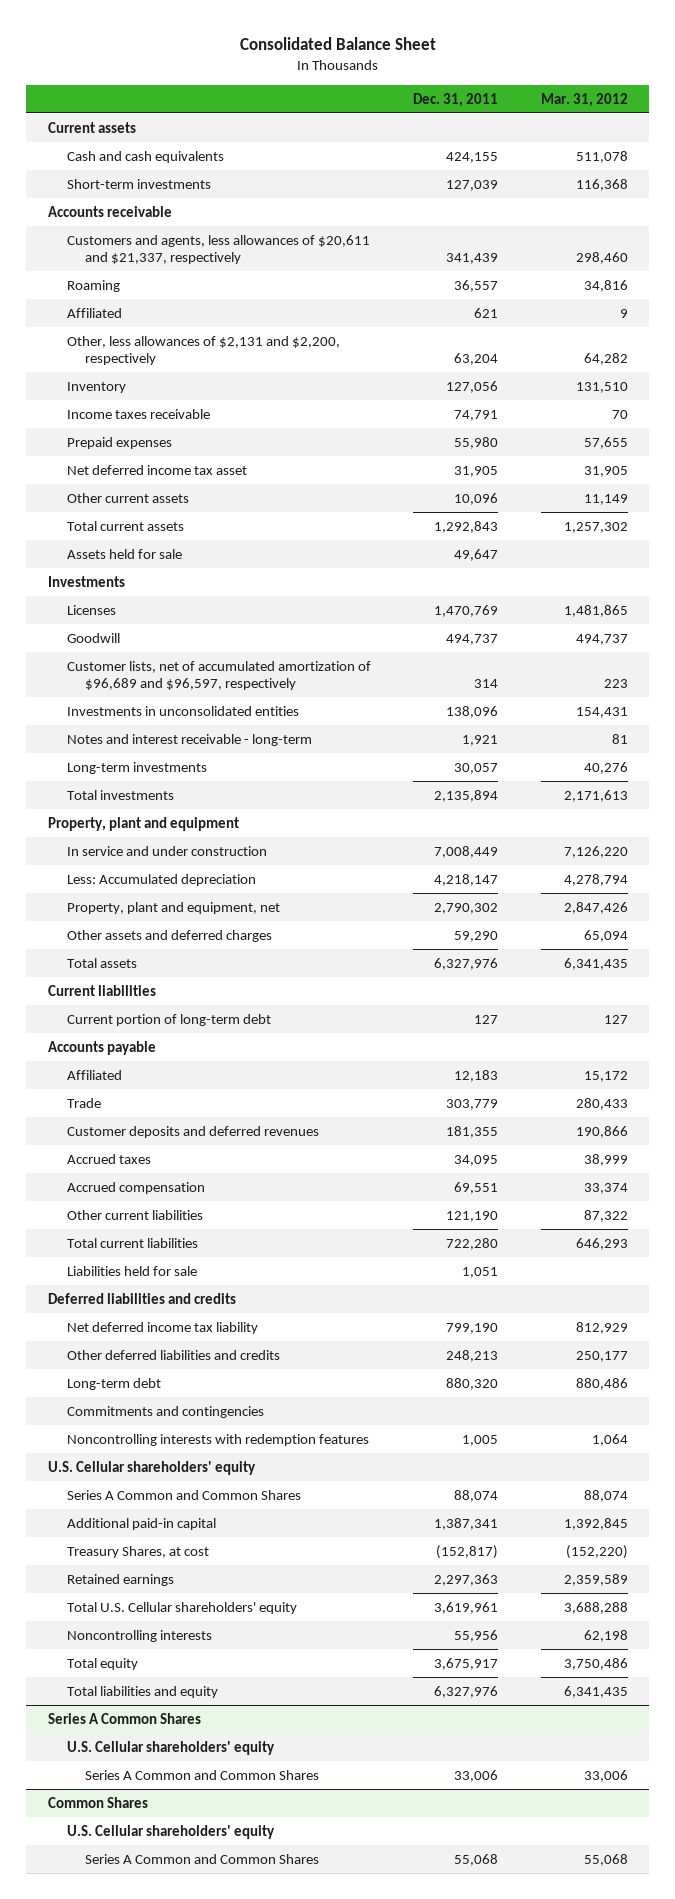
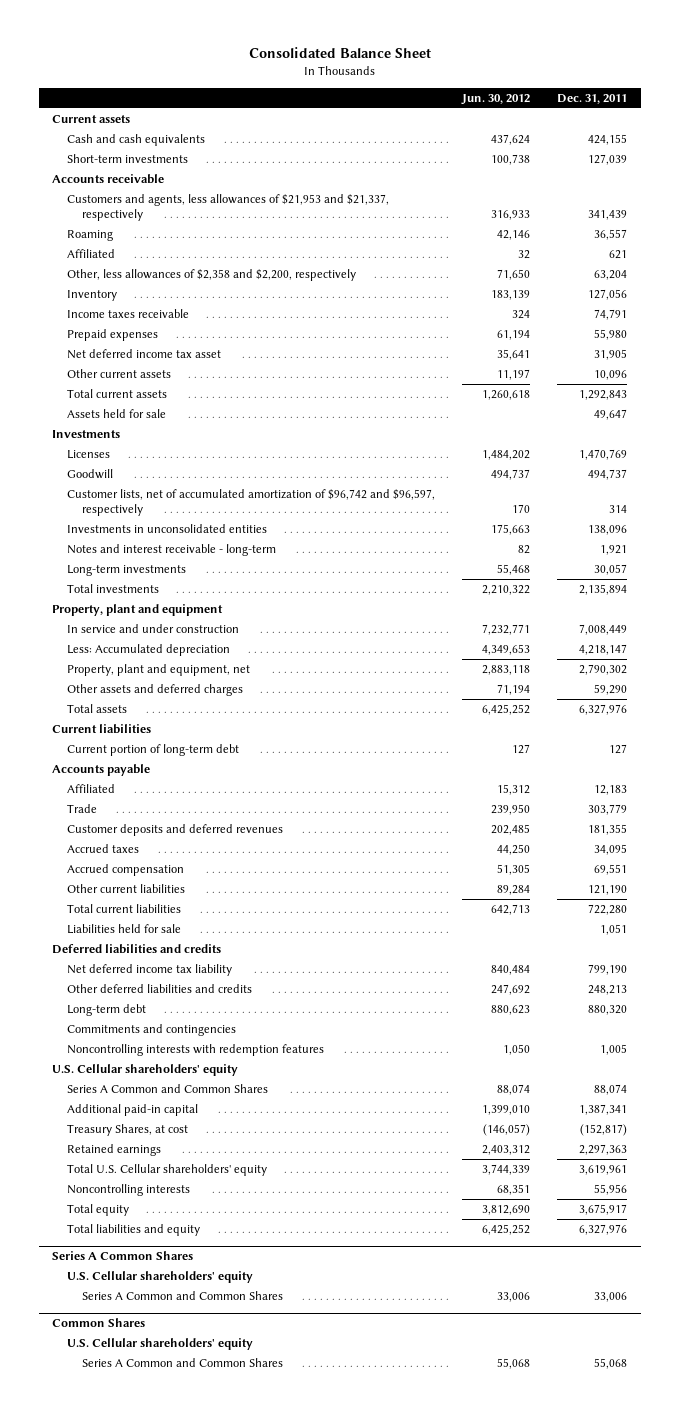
[540,92,628,107] Mar. 31, 2012 -> none
none -> [461,93,531,105] Jun. 30, 2012
[66,234,370,265] Customers and agents, less allowances of $20,611 and $21,337, respectively -> [67,193,390,221] Customers and agents, less allowances of $21,953 and $21,337, respectively
[66,335,340,366] Other, less allowances of $2,131 and $2,200, respectively -> [67,268,357,281] Other, less allowances of $2,358 and $2,200, respectively
[66,660,371,691] Customer lists, net of accumulated amortization of $96,689 and $96,597, respectively -> [67,488,436,516] Customer lists, net of accumulated amortization of $96,742 and $96,597, respectively

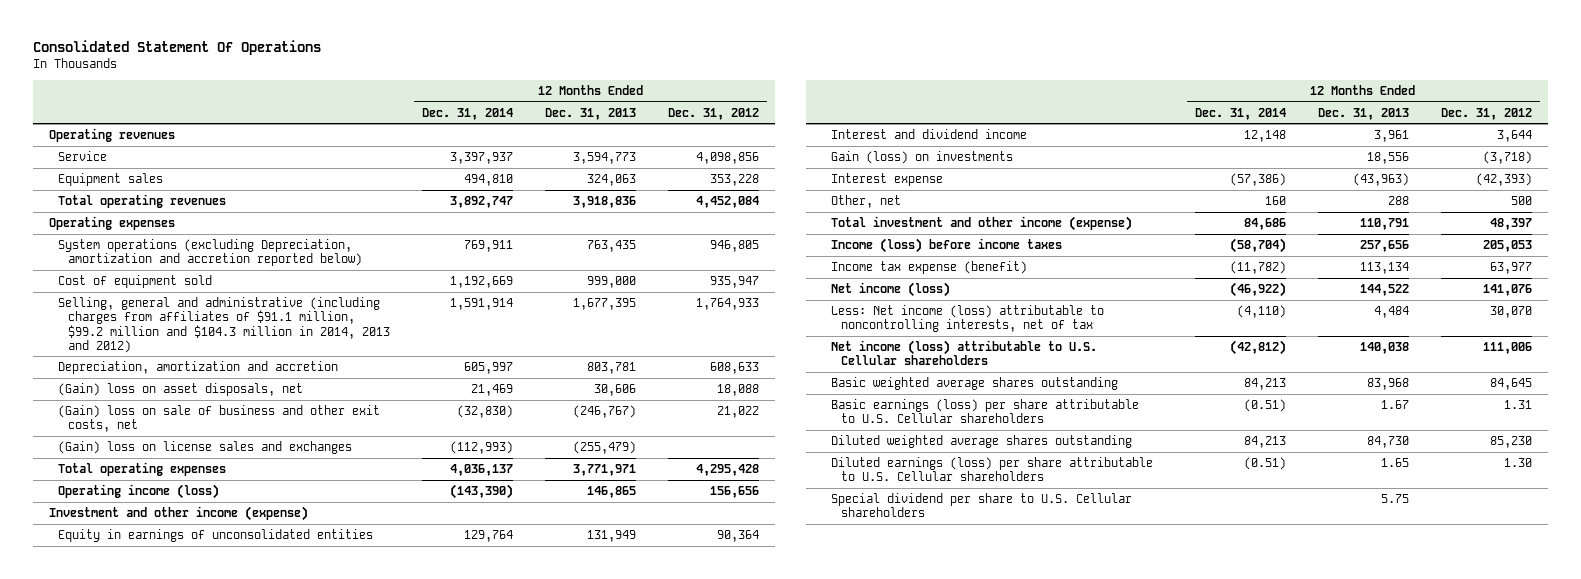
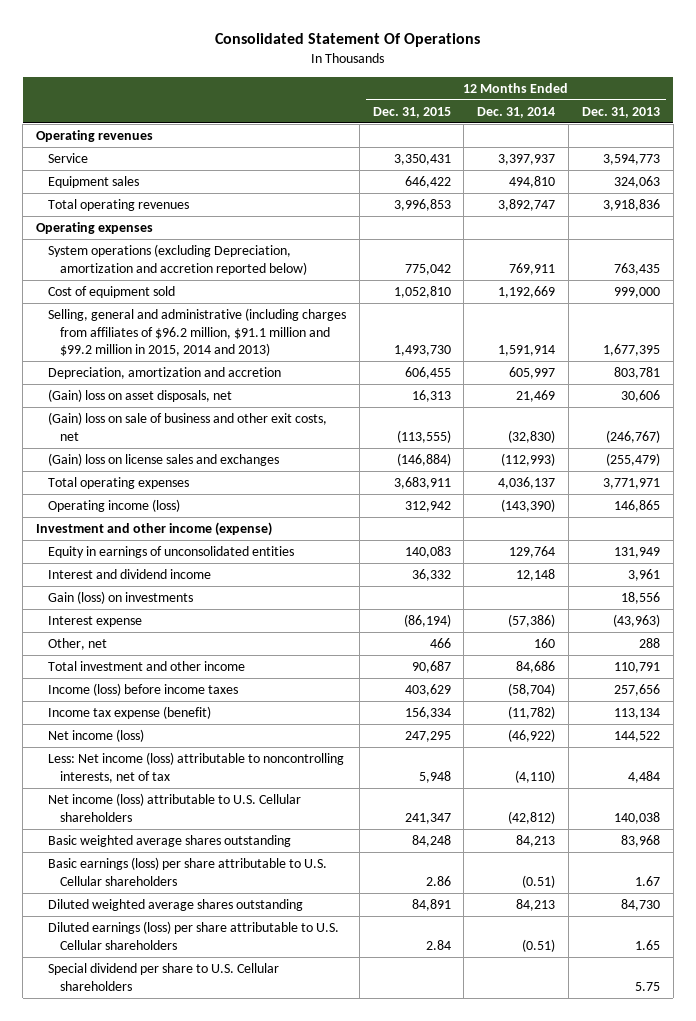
[668,107,760,120] Dec. 31, 2012 -> none
none -> [372,106,451,118] Dec. 31, 2015
[58,297,390,353] Selling, general and administrative (including charges from affiliates of $91.1 million, $99.2 million and $104.3 million in 2014, 2013 and 2012) -> [47,307,346,357] Selling, general and administrative (including charges from affiliates of $96.2 million, $91.1 million and $99.2 million in 2015, 2014 and 2013)
[831,216,1133,232] Total investment and other income (expense) -> [47,660,245,671] Total investment and other income

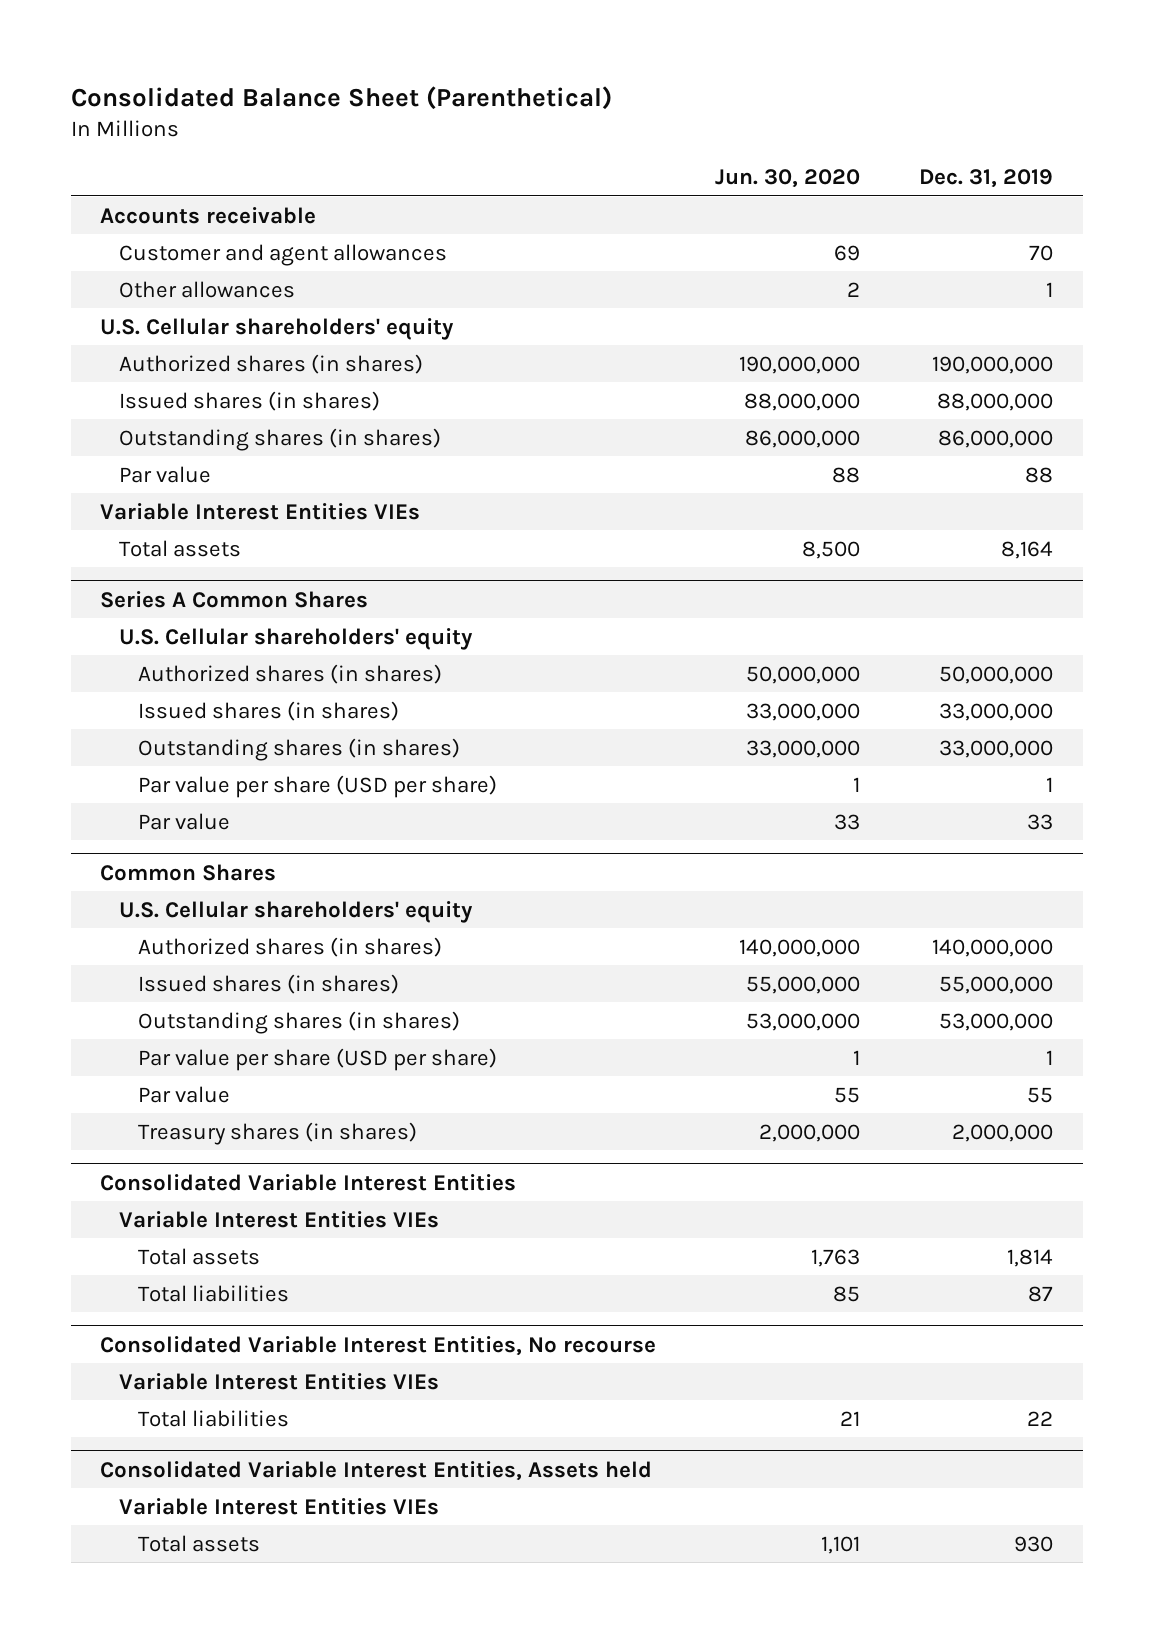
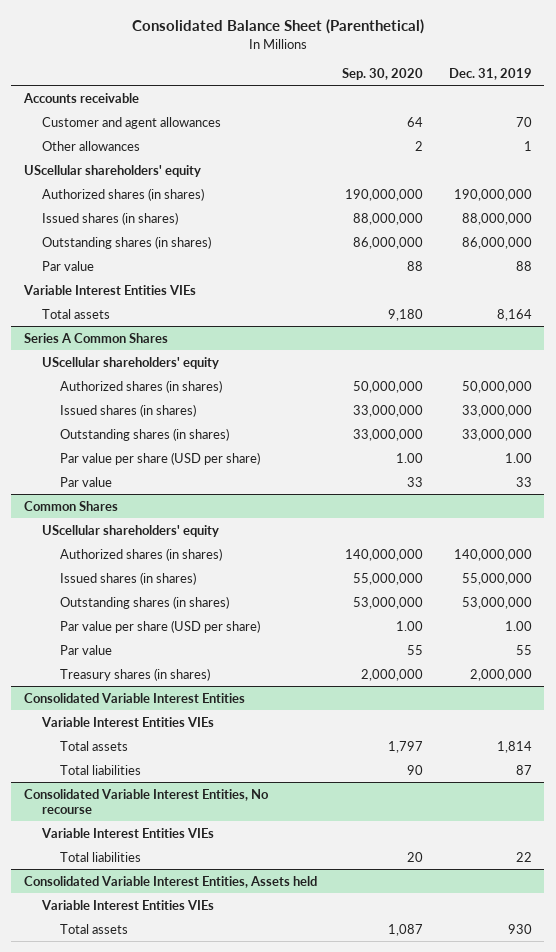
[715,169,861,189] Jun. 30, 2020 -> none
none -> [342,68,424,81] Sep. 30, 2020
[100,317,455,340] U.S. Cellular shareholders' equity -> [23,164,201,177] UScellular shareholders' equity
[118,627,473,650] U.S. Cellular shareholders' equity -> [41,356,219,369] UScellular shareholders' equity
[1046,776,1054,792] 1 -> [504,452,532,463] 1.00
[118,900,473,923] U.S. Cellular shareholders' equity -> [41,524,219,537] UScellular shareholders' equity
[1046,1049,1054,1065] 1 -> [504,620,532,631] 1.00

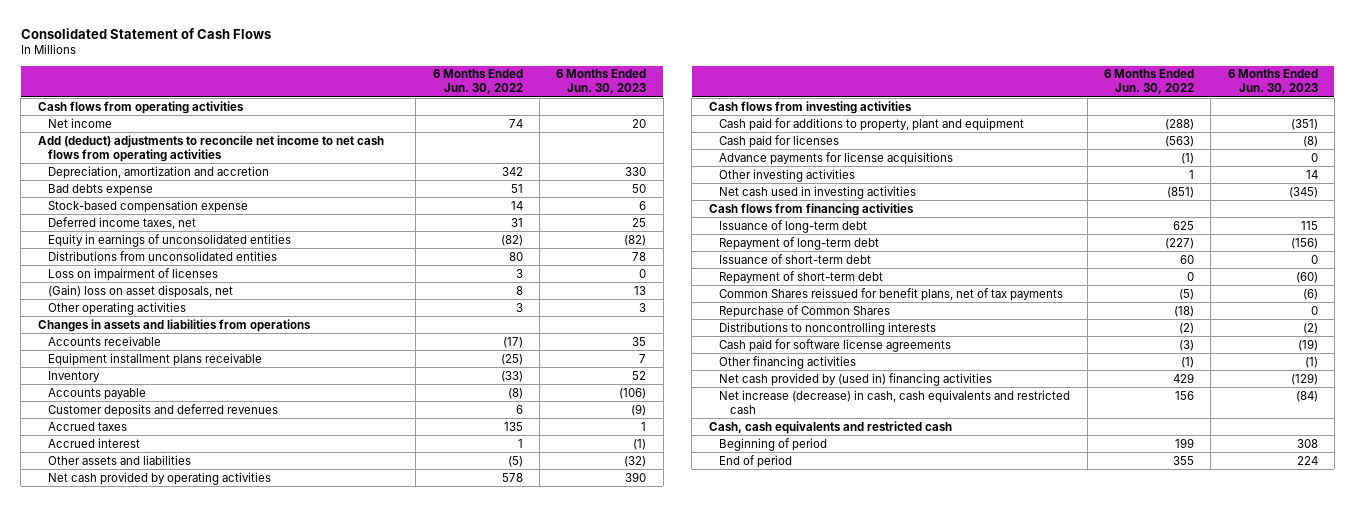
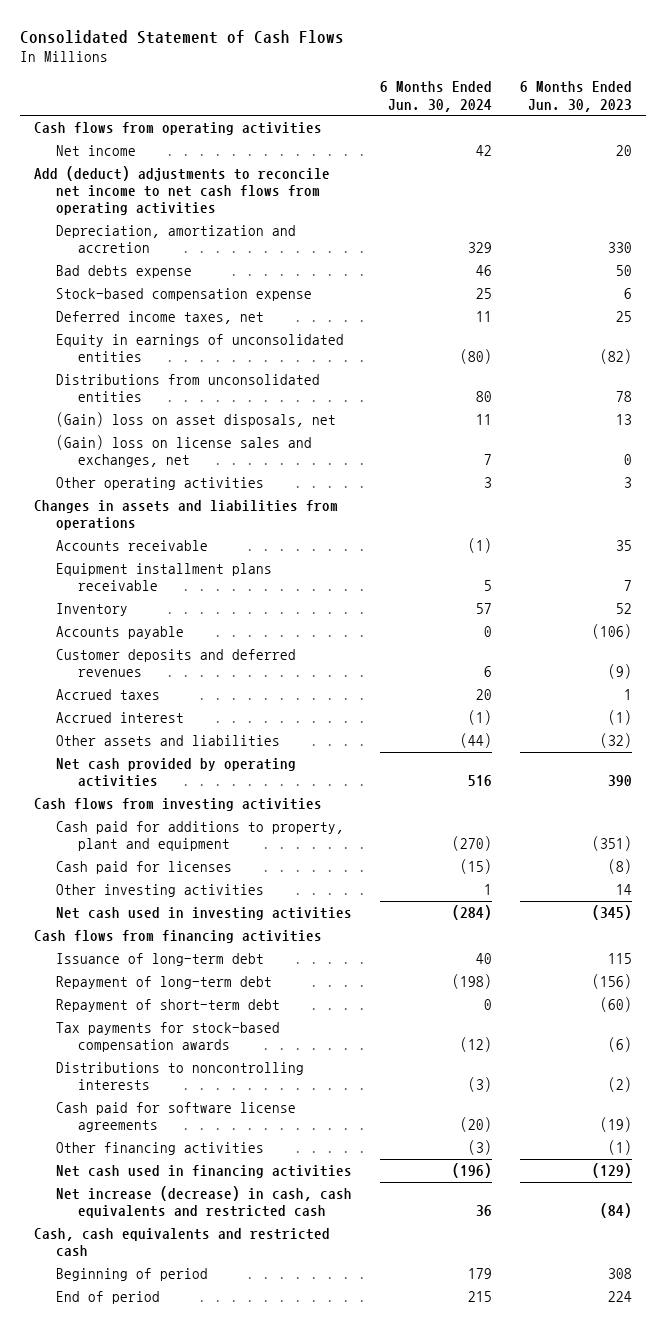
[432,69,523,95] 6 Months Ended Jun. 30, 2022 -> none
none -> [379,81,492,112] 6 Months Ended Jun. 30, 2024
[48,267,219,281] Loss on impairment of licenses -> none
none -> [55,434,312,468] (Gain) loss on license sales and exchanges, net
[719,151,954,165] Advance payments for license acquisitions -> none
[719,253,872,264] Issuance of short-term debt -> none
[719,304,891,318] Repurchase of Common Shares -> none
[719,287,1064,301] Common Shares reissued for benefit plans, net of tax payments -> [55,1021,280,1053] Tax payments for stock-based compensation awards
[719,372,993,386] Net cash provided by (used in) financing activities -> [55,1164,352,1178] Net cash used in financing activities

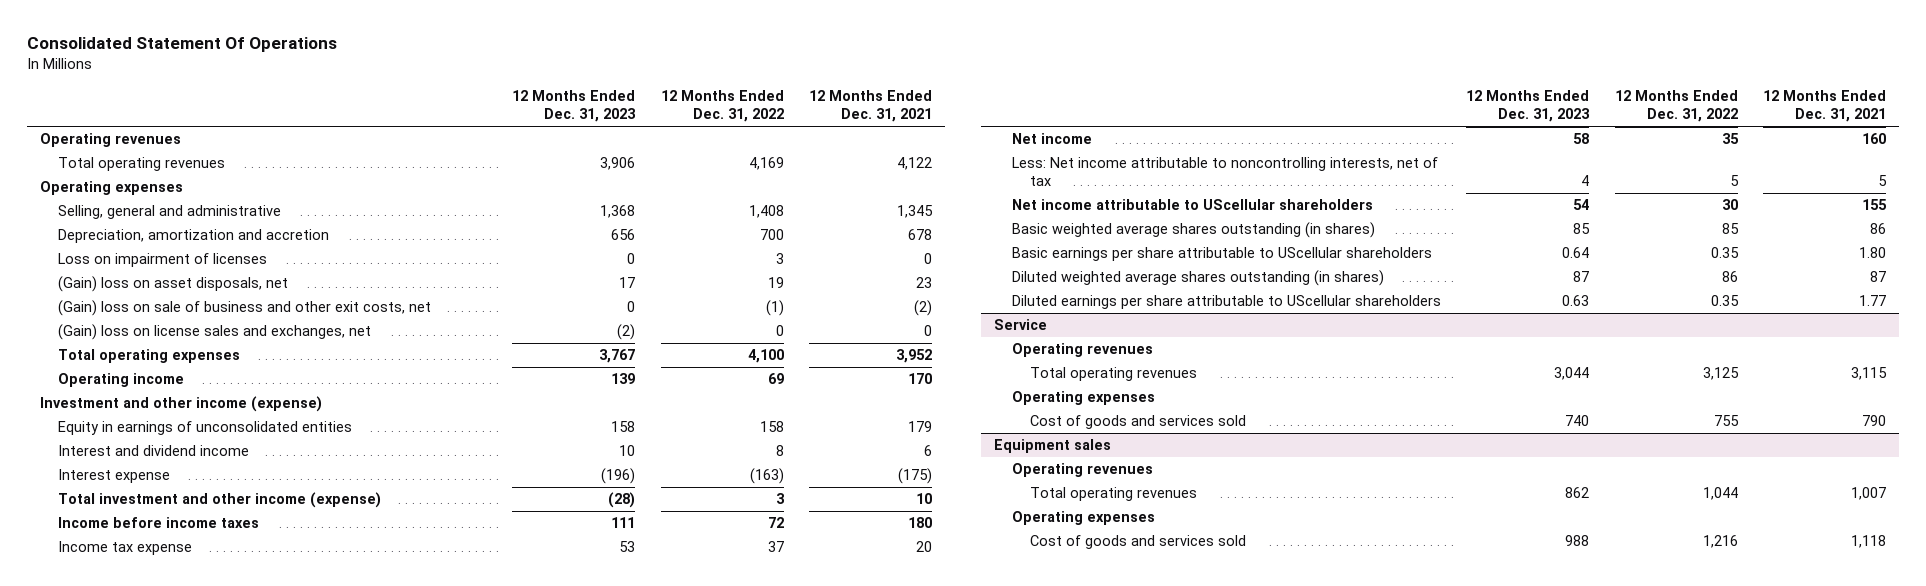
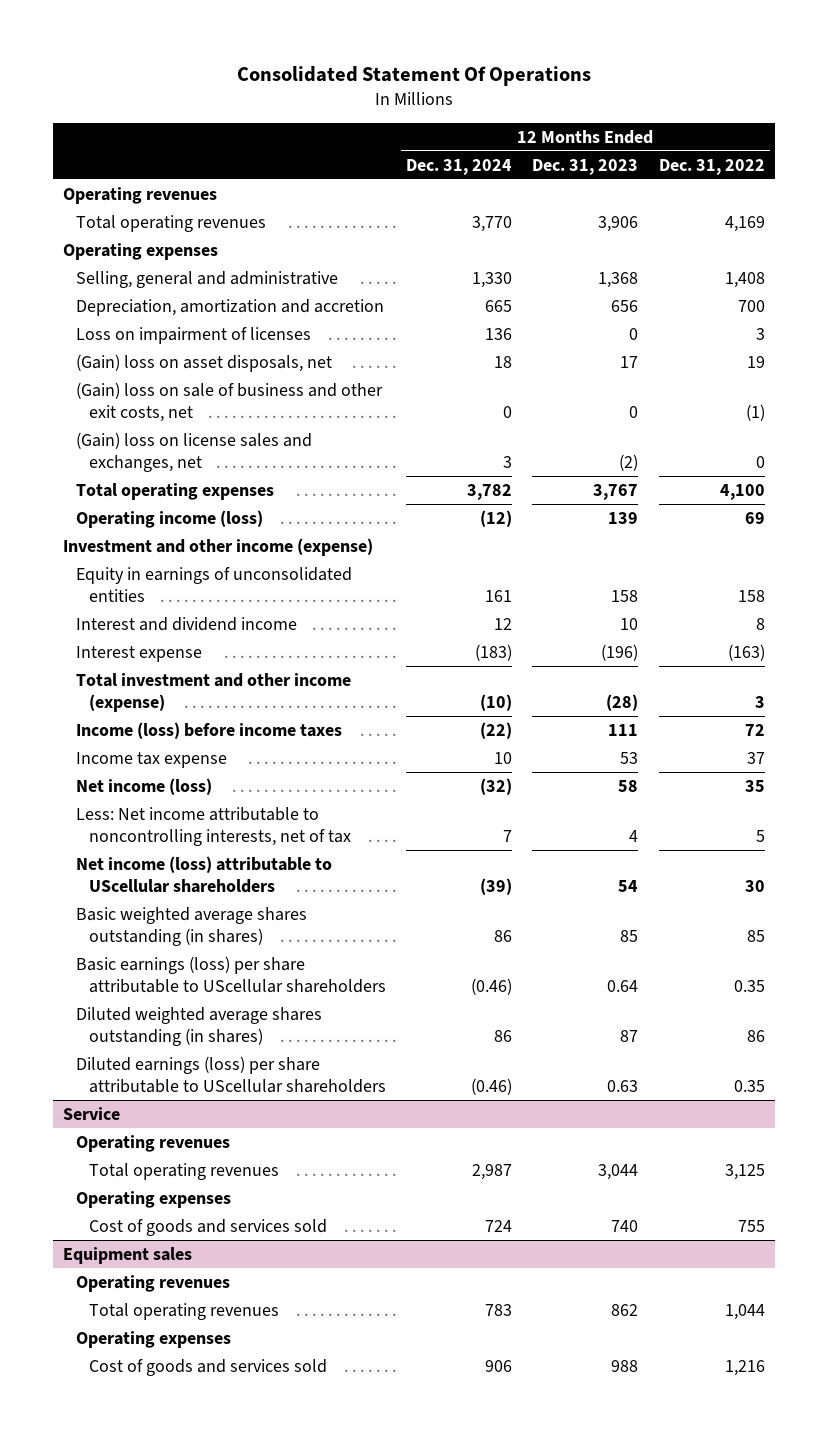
[808,90,932,122] 12 Months Ended Dec. 31, 2021 -> none
none -> [405,158,512,175] Dec. 31, 2024
[57,373,184,388] Operating income -> [75,509,263,528] Operating income (loss)
[57,517,259,529] Income before income taxes -> [75,721,342,739] Income (loss) before income taxes
[1011,133,1092,145] Net income -> [75,777,212,795] Net income (loss)
[1011,199,1373,211] Net income attributable to UScellular shareholders -> [75,855,332,894] Net income (loss) attributable to UScellular shareholders
[1011,247,1432,262] Basic earnings per share attributable to UScellular shareholders -> [75,955,386,994] Basic earnings (loss) per share attributable to UScellular shareholders
[1011,295,1441,310] Diluted earnings per share attributable to UScellular shareholders -> [75,1055,386,1094] Diluted earnings (loss) per share attributable to UScellular shareholders

